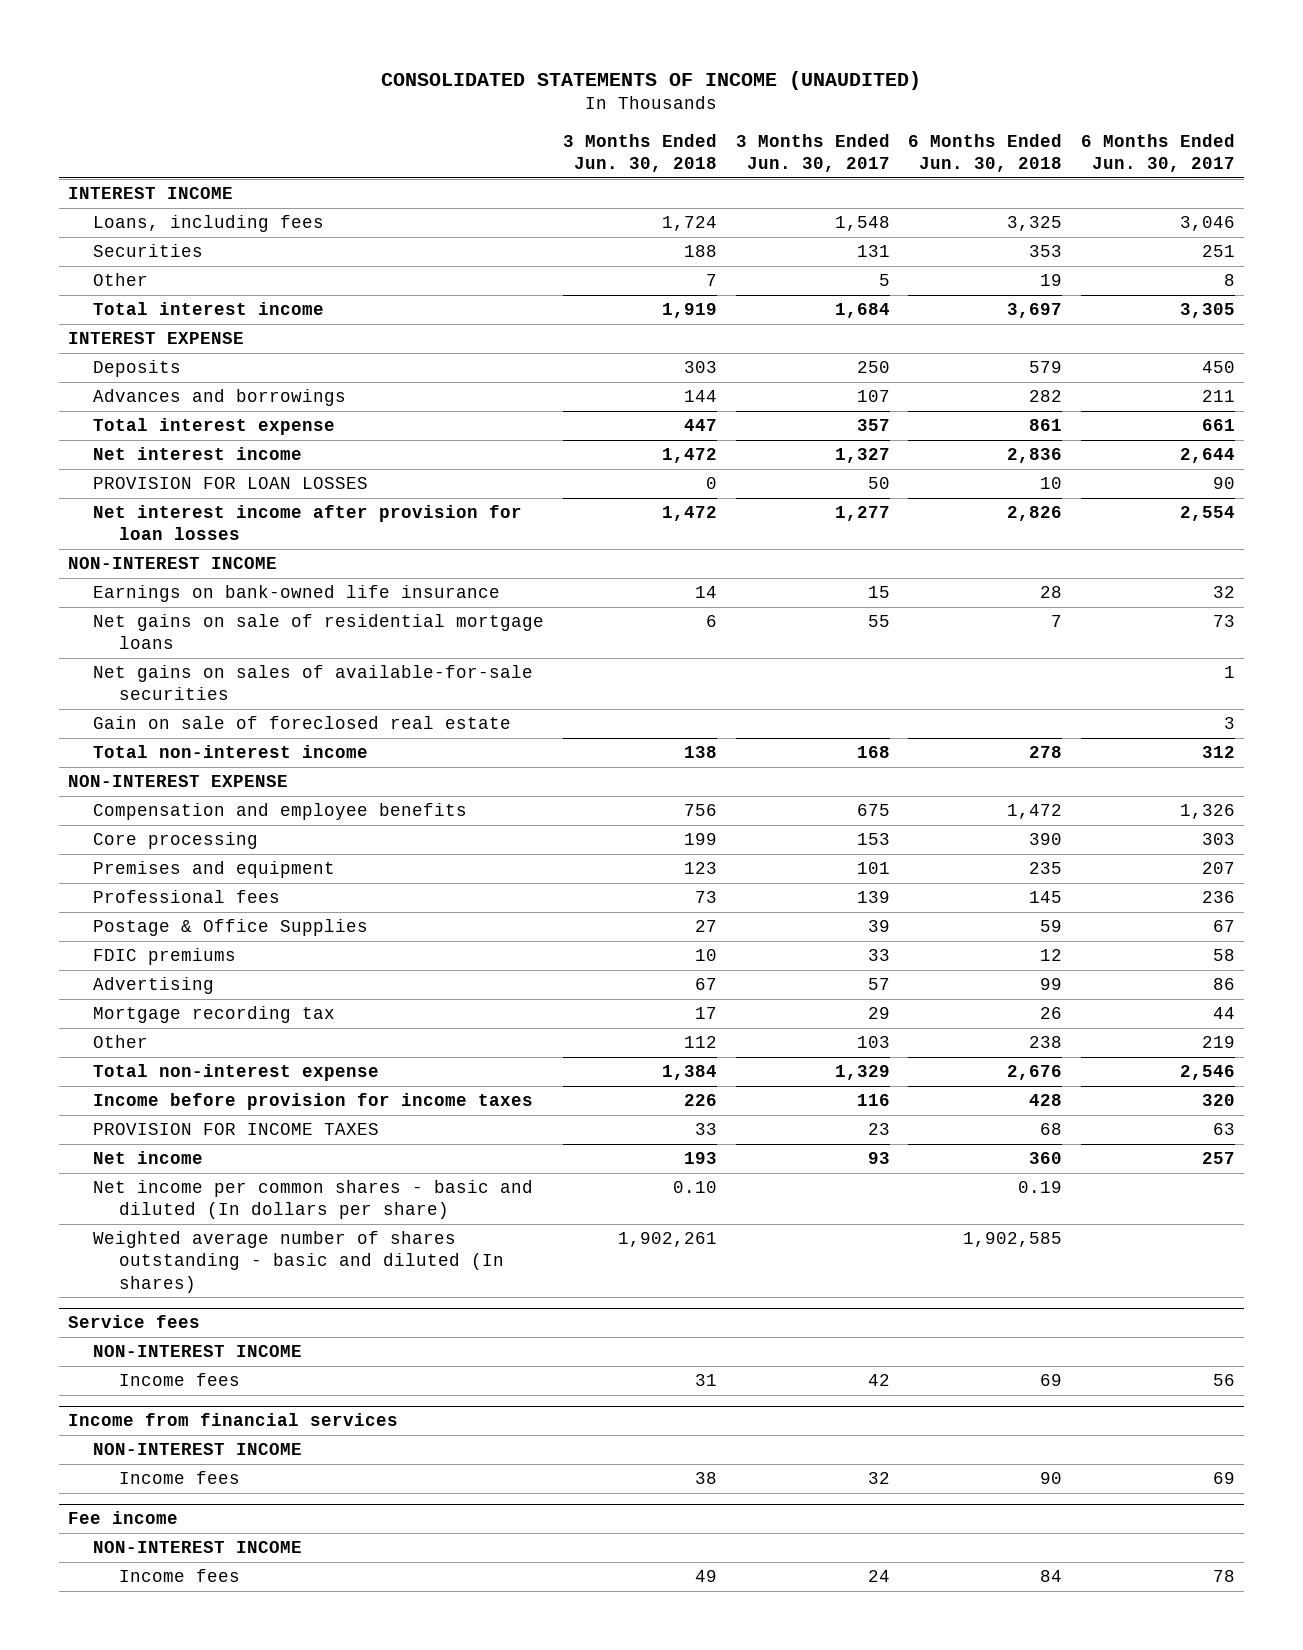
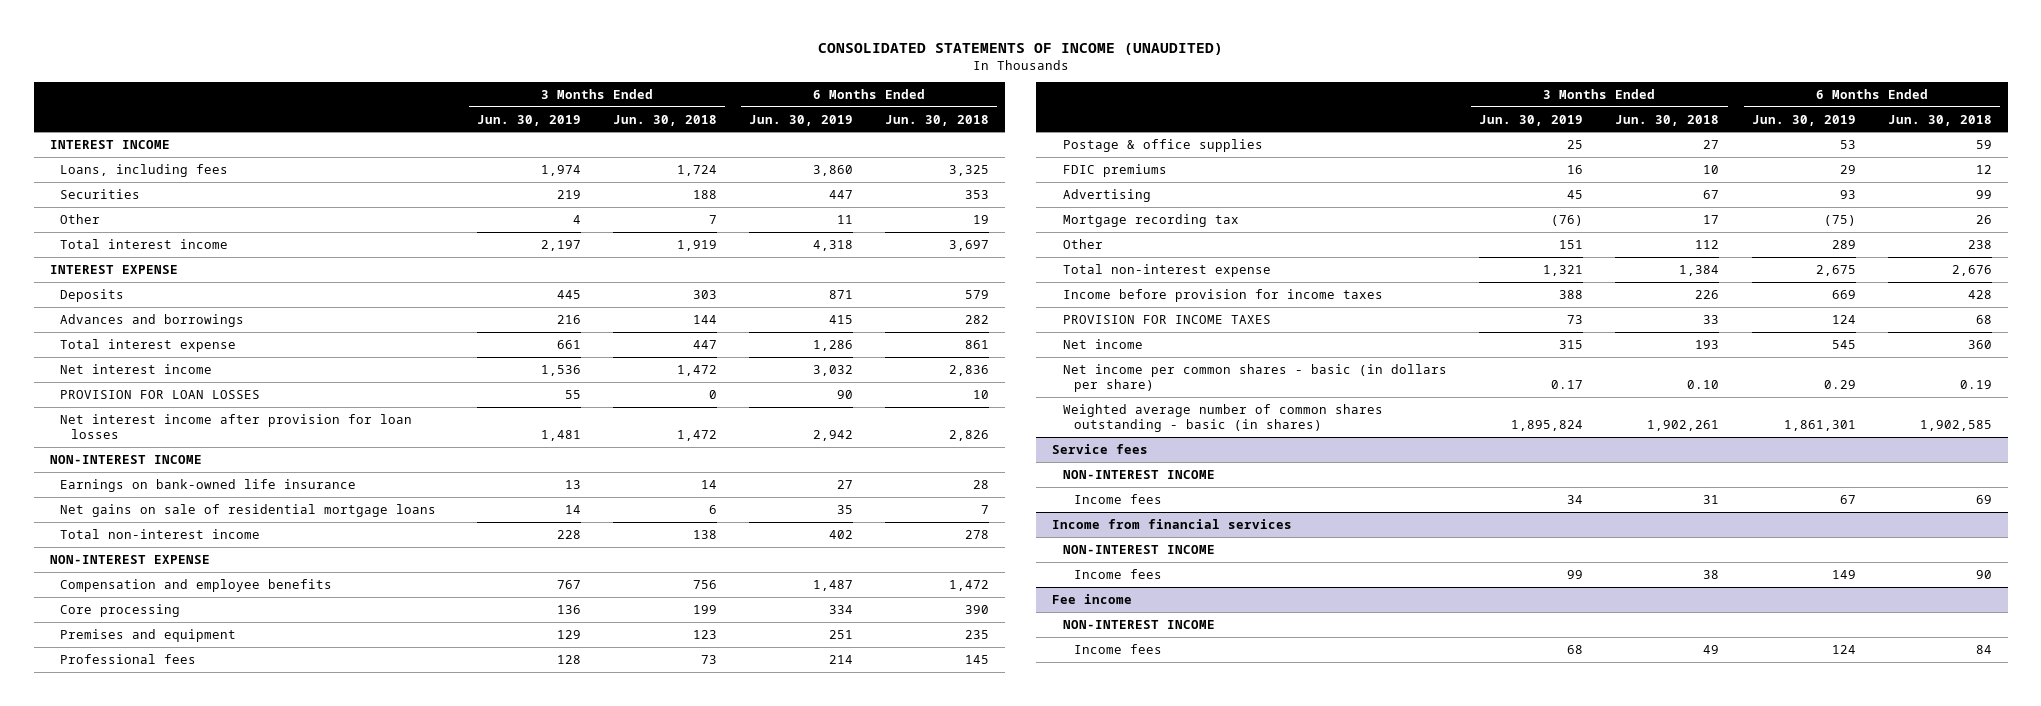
[735,133,890,173] 3 Months Ended Jun. 30, 2017 -> none
[1080,133,1235,173] 6 Months Ended Jun. 30, 2017 -> none
none -> [476,114,581,126] Jun. 30, 2019
none -> [748,114,853,126] Jun. 30, 2019
[93,665,534,701] Net gains on sales of available-for-sale securities -> none
[93,716,512,730] Gain on sale of foreclosed real estate -> none
[93,919,369,937] Postage & Office Supplies -> [1063,138,1264,152] Postage & office supplies
[93,1180,534,1220] Net income per common shares - basic and diluted (In dollars per share) -> [1063,363,1448,393] Net income per common shares - basic (in dollars per share)
[93,1231,504,1293] Weighted average number of shares outstanding - basic and diluted (In shares) -> [1063,403,1384,433] Weighted average number of common shares outstanding - basic (in shares)

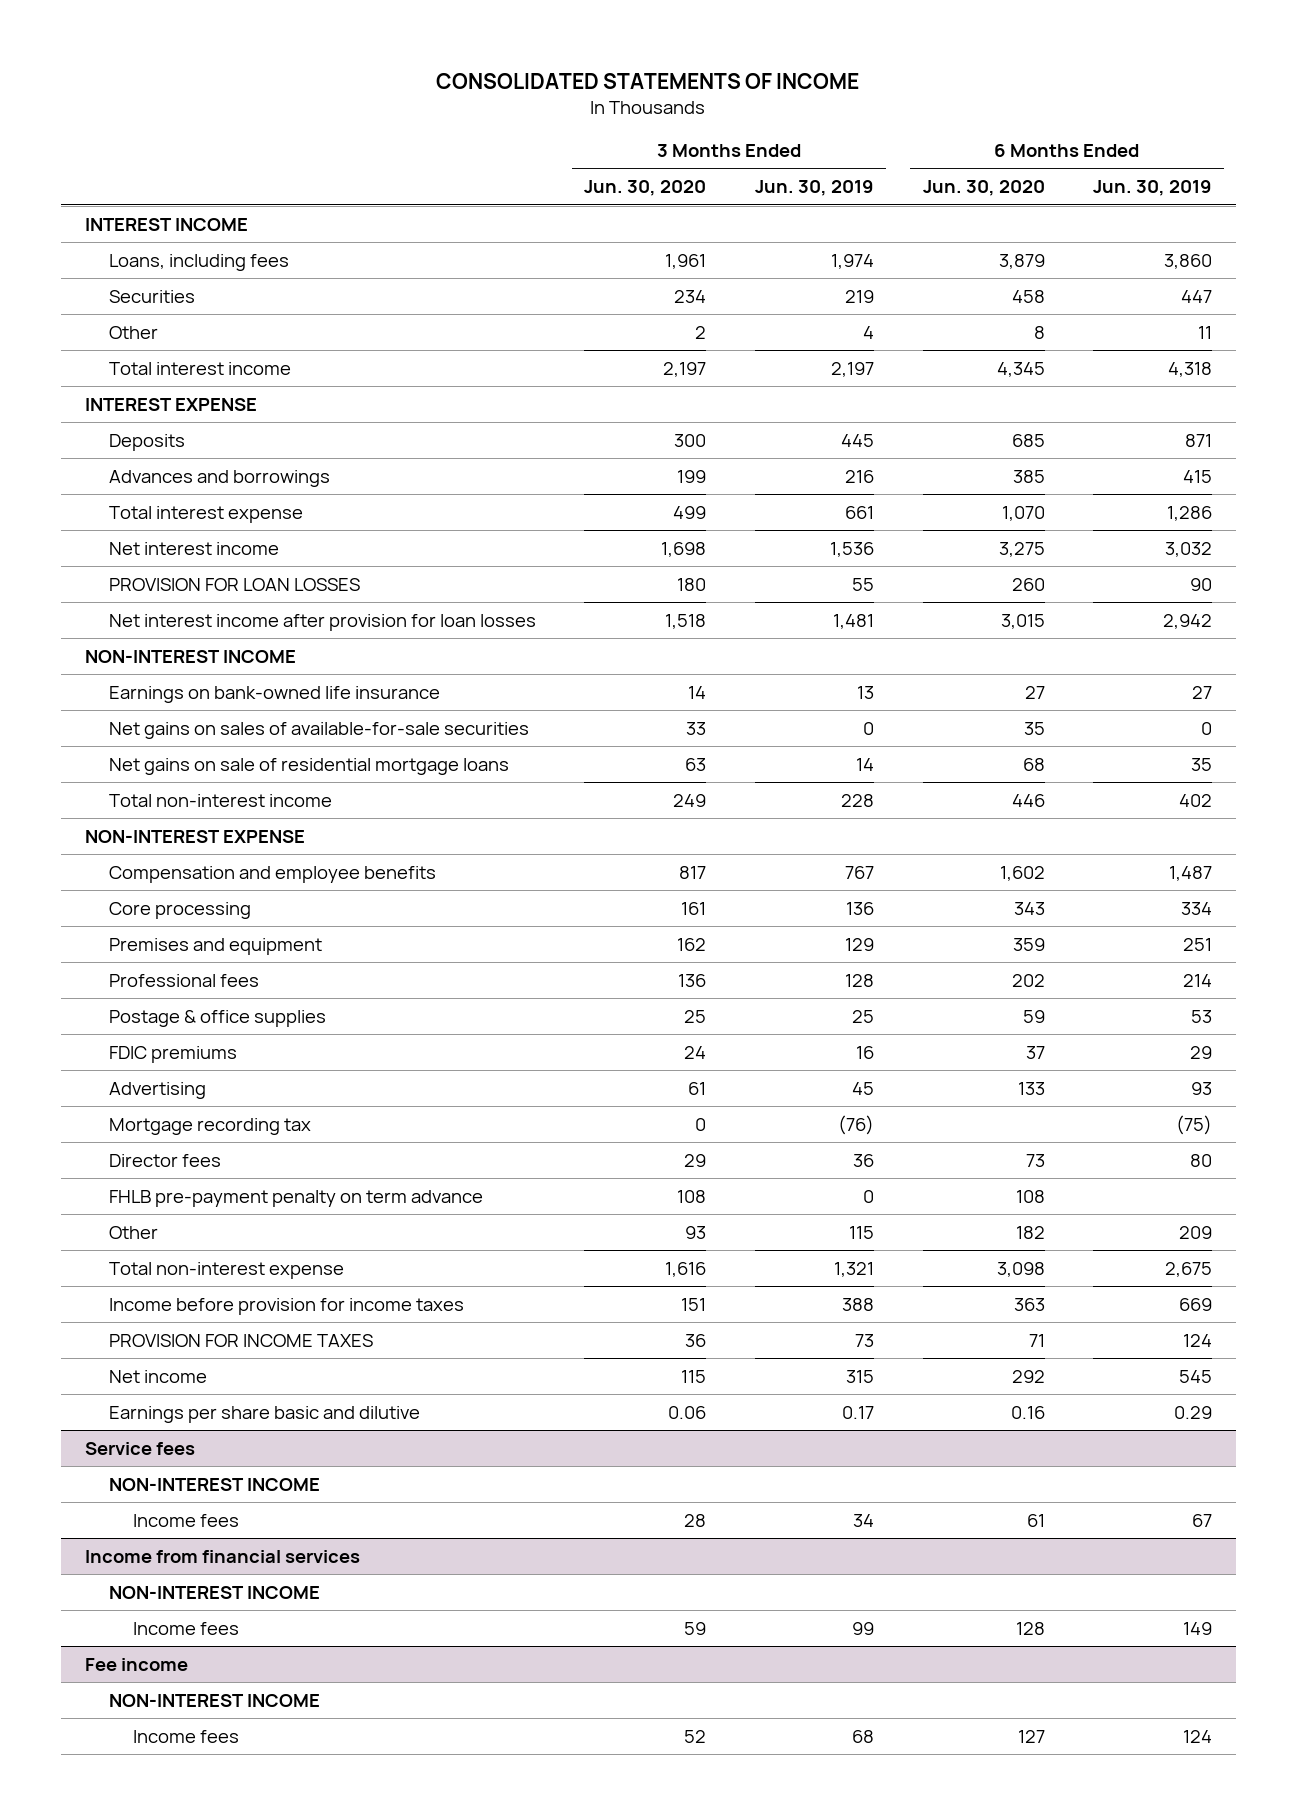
[817,42,1223,55] CONSOLIDATED STATEMENTS OF INCOME (UNAUDITED) -> [436,73,860,90] CONSOLIDATED STATEMENTS OF INCOME
[612,114,717,126] Jun. 30, 2018 -> none
[885,114,990,126] Jun. 30, 2018 -> none
none -> [584,180,707,197] Jun. 30, 2020
none -> [922,180,1045,197] Jun. 30, 2020
none -> [108,721,529,739] Net gains on sales of available-for-sale securities
none -> [108,1153,221,1167] Director fees
none -> [108,1189,483,1207] FHLB pre-payment penalty on term advance
[1559,239,1584,249] 151 -> [848,1225,874,1239] 115
[1831,239,1856,249] 289 -> [1179,1225,1213,1239] 209
[1063,403,1384,433] Weighted average number of common shares outstanding - basic (in shares) -> none
[1063,363,1448,393] Net income per common shares - basic (in dollars per share) -> [108,1405,420,1423] Earnings per share basic and dilutive

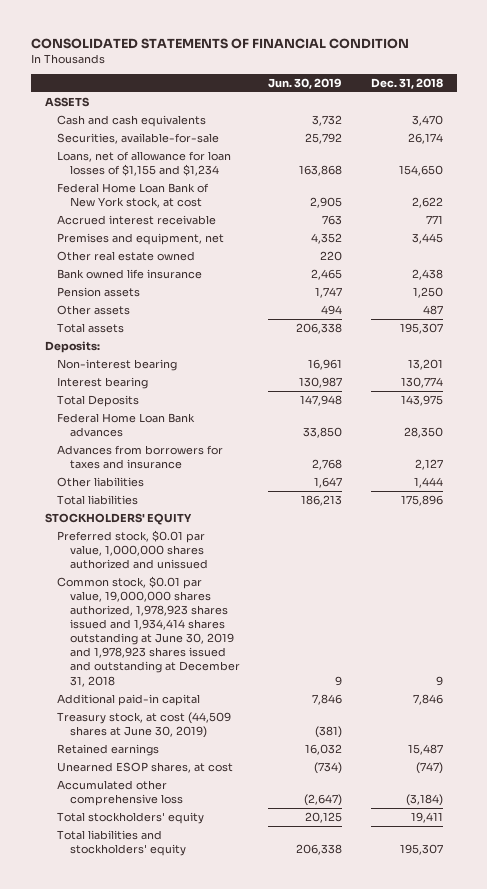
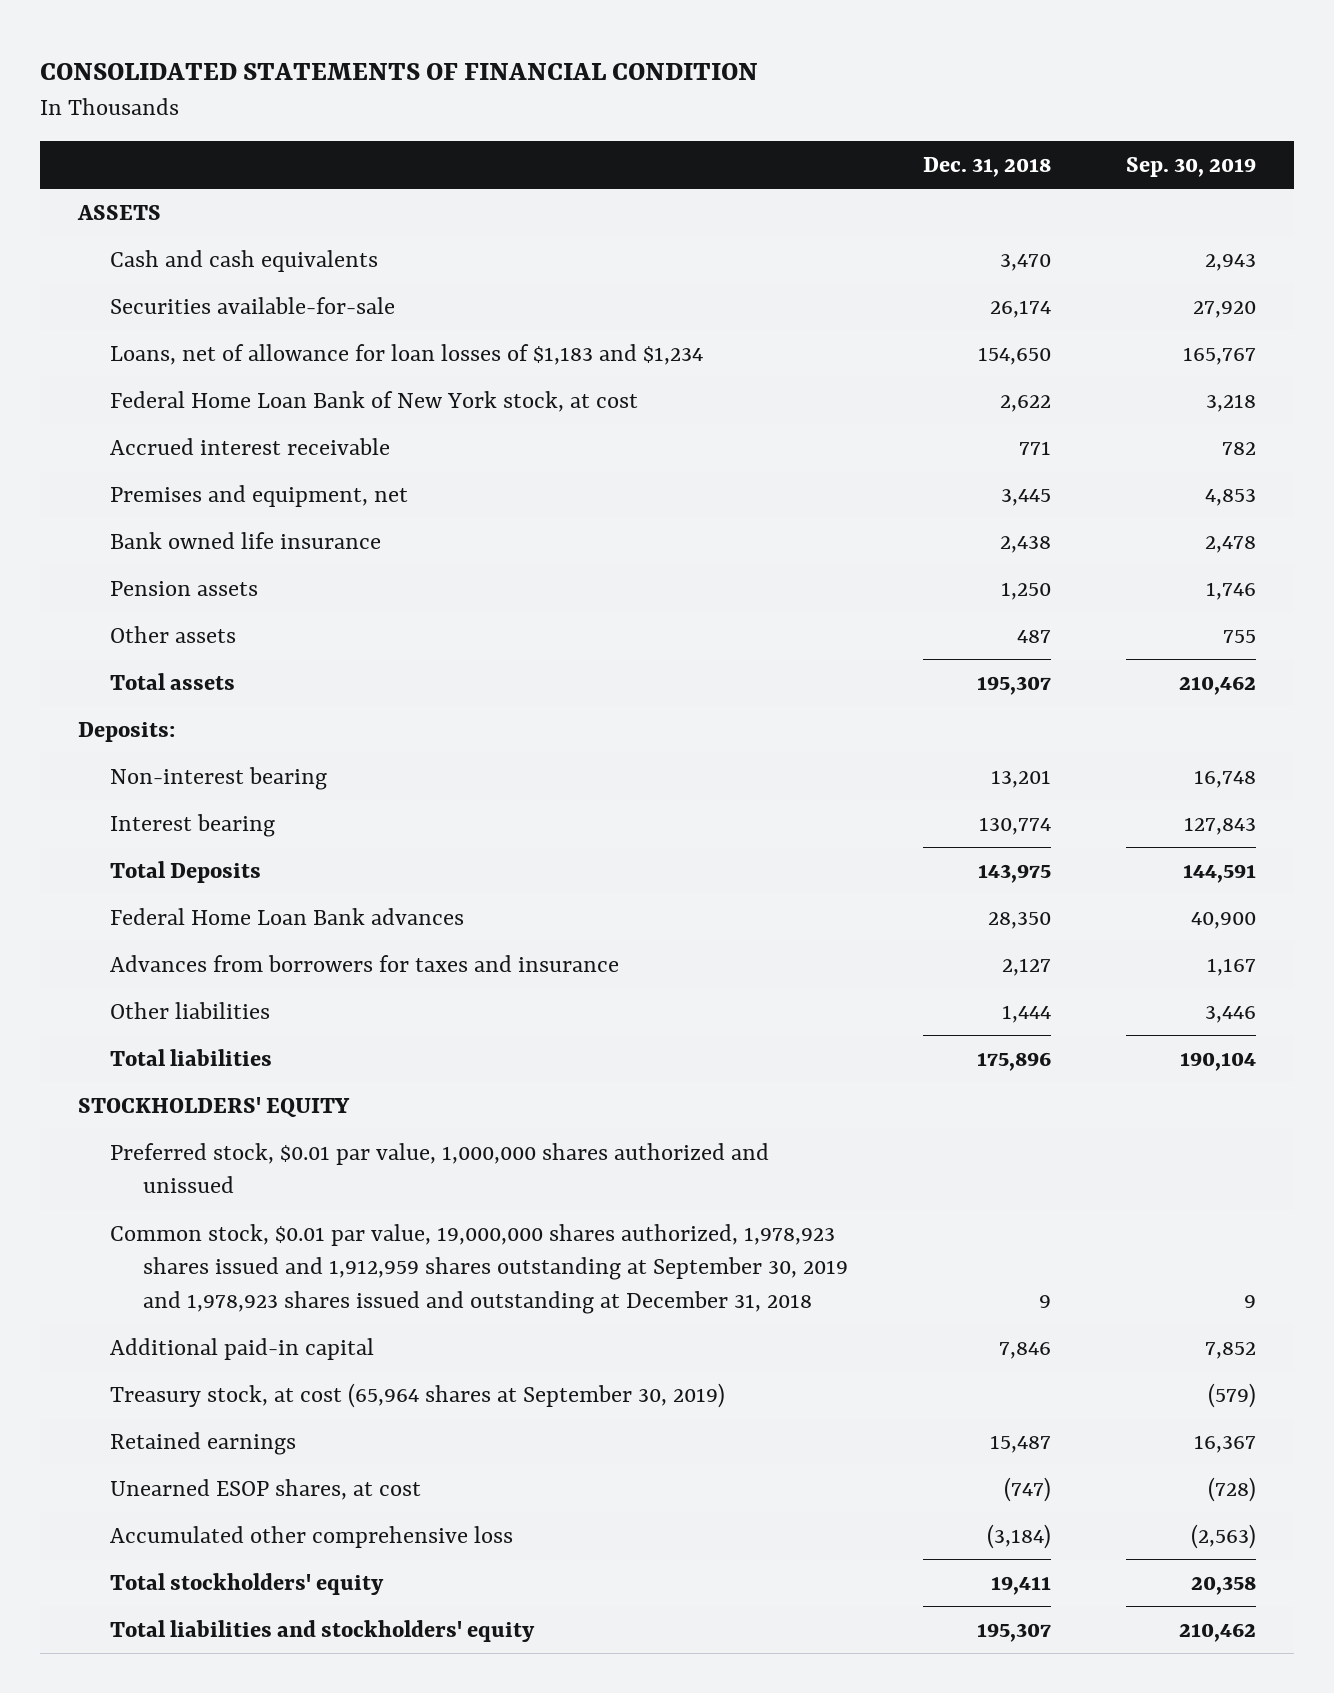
[268,77,343,89] Jun. 30, 2019 -> none
none -> [1126,156,1257,177] Sep. 30, 2019
[57,133,220,145] Securities, available-for-sale -> [110,297,396,315] Securities available-for-sale
[57,151,232,177] Loans, net of allowance for loan losses of $1,155 and $1,234 -> [110,344,704,366] Loans, net of allowance for loan losses of $1,183 and $1,234
[57,251,196,262] Other real estate owned -> none
[57,576,240,687] Common stock, $0.01 par value, 19,000,000 shares authorized, 1,978,923 shares issued and 1,934,414 shares outstanding at June 30, 2019 and 1,978,923 shares issued and outstanding at December 31, 2018 -> [110,1224,848,1314] Common stock, $0.01 par value, 19,000,000 shares authorized, 1,978,923 shares issued and 1,912,959 shares outstanding at September 30, 2019 and 1,978,923 shares issued and outstanding at December 31, 2018
[57,712,232,739] Treasury stock, at cost (44,509 shares at June 30, 2019) -> [110,1383,726,1409] Treasury stock, at cost (65,964 shares at September 30, 2019)

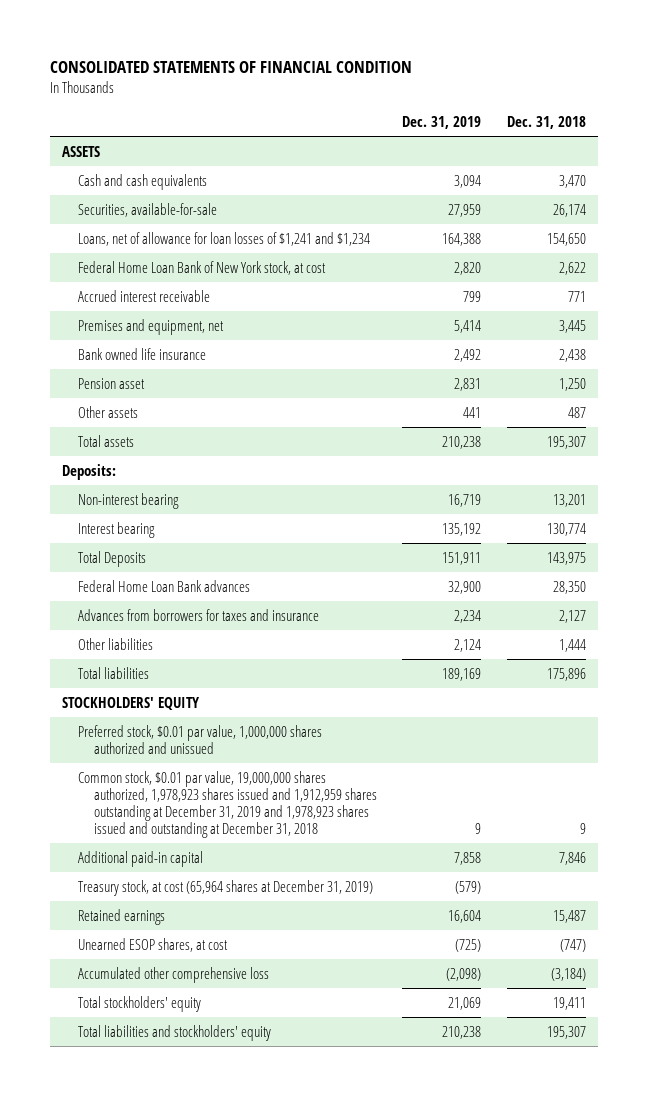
[1126,156,1257,177] Sep. 30, 2019 -> none
none -> [402,116,482,130] Dec. 31, 2019
[110,297,396,315] Securities available-for-sale -> [78,202,218,217] Securities, available-for-sale
[110,344,704,366] Loans, net of allowance for loan losses of $1,183 and $1,234 -> [78,231,371,246] Loans, net of allowance for loan losses of $1,241 and $1,234
[110,581,259,597] Pension assets -> [78,377,146,389] Pension asset
[110,1224,848,1314] Common stock, $0.01 par value, 19,000,000 shares authorized, 1,978,923 shares issued and 1,912,959 shares outstanding at September 30, 2019 and 1,978,923 shares issued and outstanding at December 31, 2018 -> [78,770,378,838] Common stock, $0.01 par value, 19,000,000 shares authorized, 1,978,923 shares issued and 1,912,959 shares outstanding at December 31, 2019 and 1,978,923 shares issued and outstanding at December 31, 2018
[110,1383,726,1409] Treasury stock, at cost (65,964 shares at September 30, 2019) -> [78,879,374,896] Treasury stock, at cost (65,964 shares at December 31, 2019)

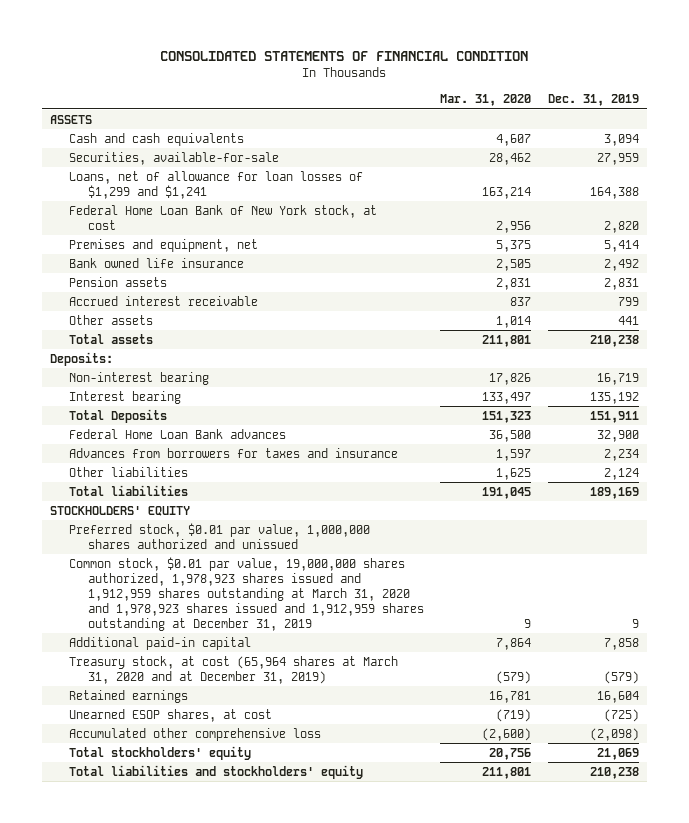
[506,116,586,130] Dec. 31, 2018 -> none
none -> [440,94,532,107] Mar. 31, 2020
[78,231,371,246] Loans, net of allowance for loan losses of $1,241 and $1,234 -> [69,170,364,199] Loans, net of allowance for loan losses of $1,299 and $1,241
[78,377,146,389] Pension asset -> [69,276,168,287] Pension assets
[78,289,211,302] Accrued interest receivable -> [69,295,259,306] Accrued interest receivable
[78,770,378,838] Common stock, $0.01 par value, 19,000,000 shares authorized, 1,978,923 shares issued and 1,912,959 shares outstanding at December 31, 2019 and 1,978,923 shares issued and outstanding at December 31, 2018 -> [69,556,424,631] Common stock, $0.01 par value, 19,000,000 shares authorized, 1,978,923 shares issued and 1,912,959 shares outstanding at March 31, 2020 and 1,978,923 shares issued and 1,912,959 shares outstanding at December 31, 2019
[78,879,374,896] Treasury stock, at cost (65,964 shares at December 31, 2019) -> [69,655,399,684] Treasury stock, at cost (65,964 shares at March 31, 2020 and at December 31, 2019)

